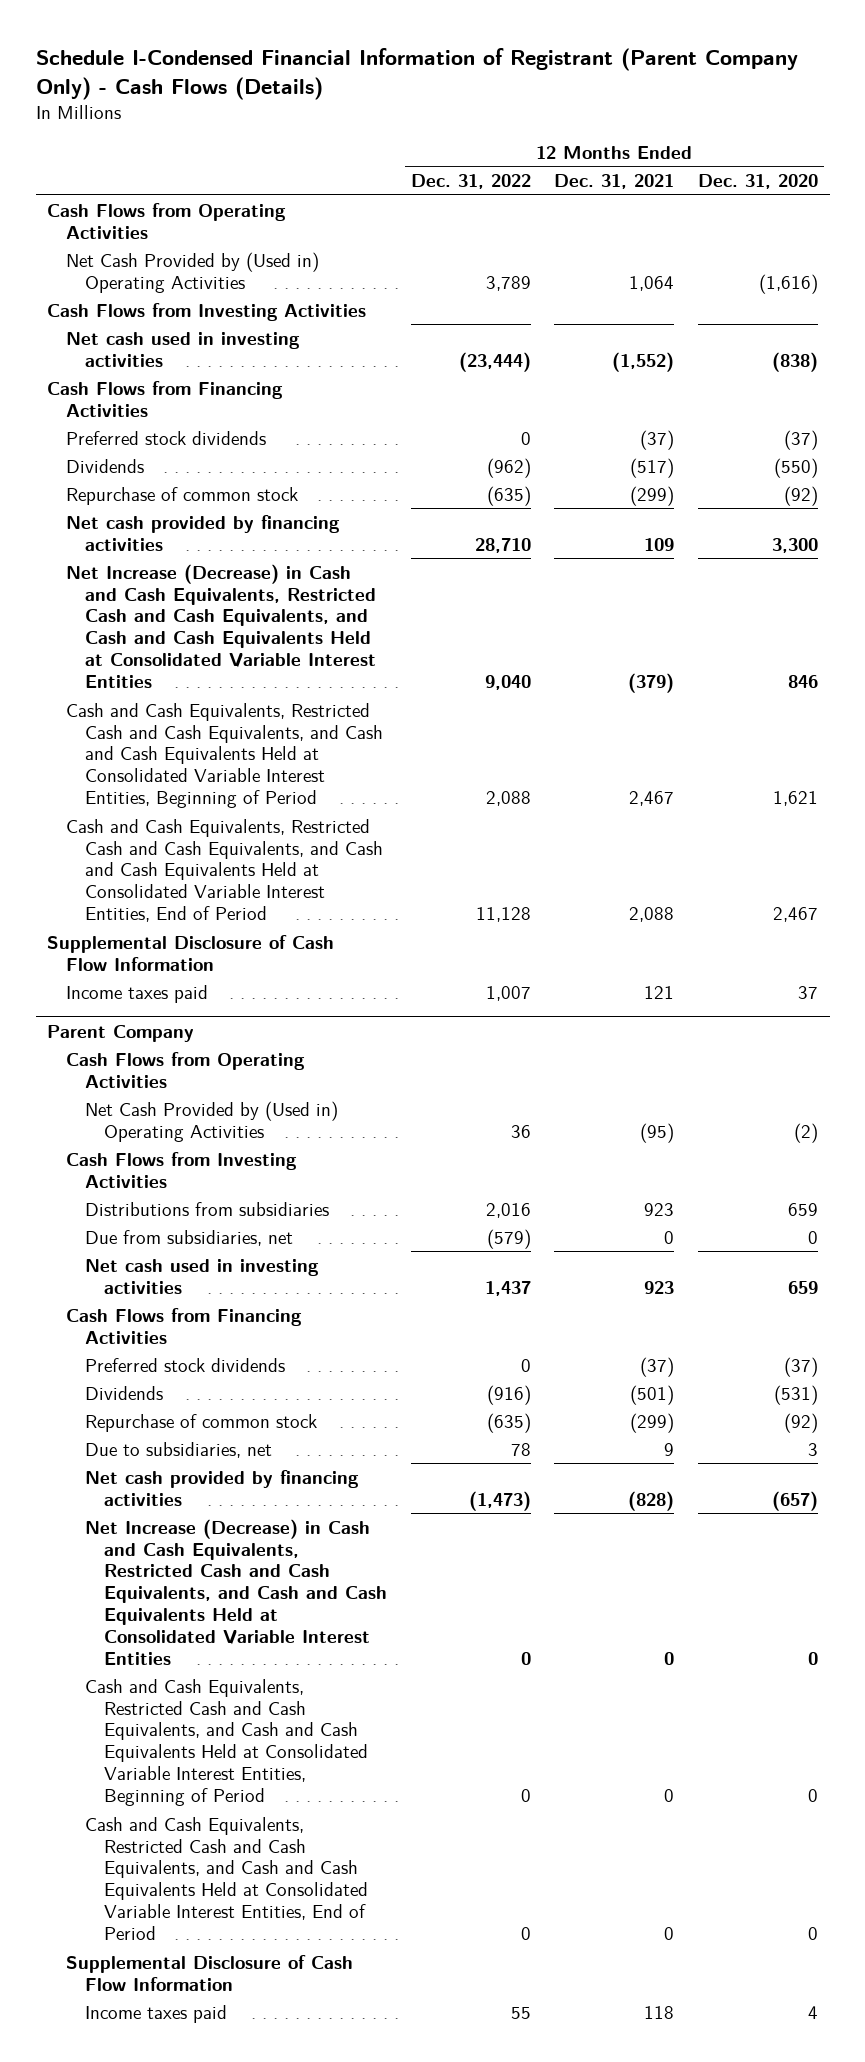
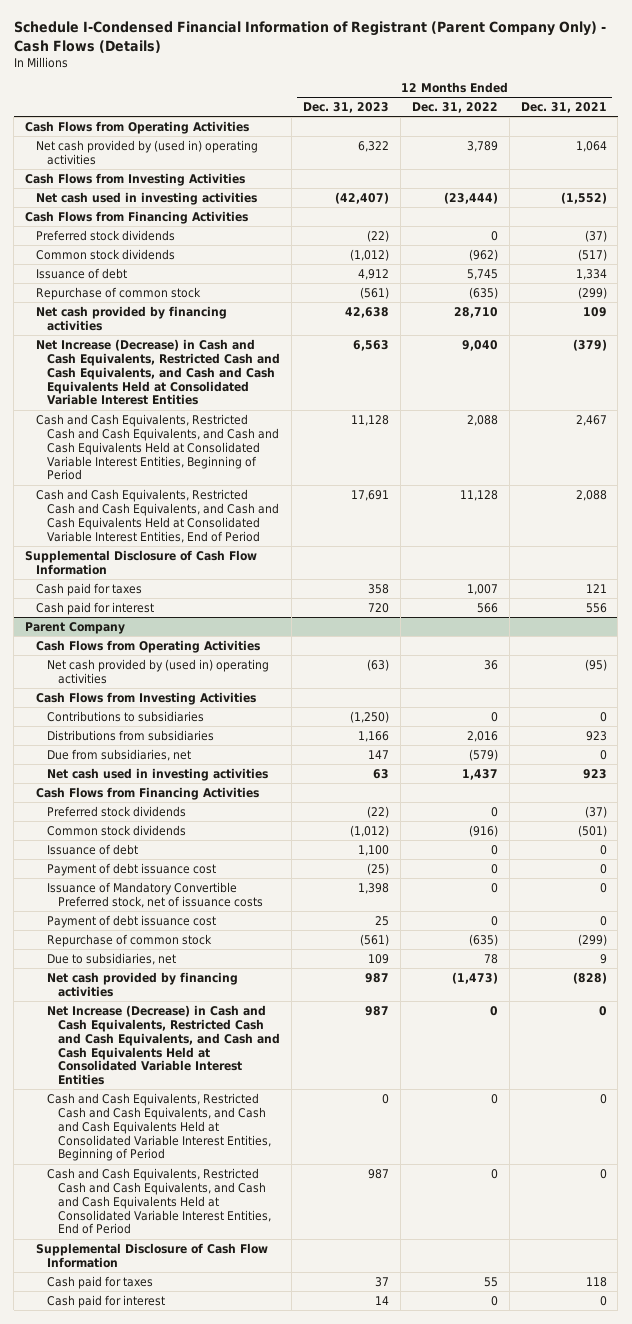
[697,174,818,190] Dec. 31, 2020 -> none
none -> [303,102,390,114] Dec. 31, 2023
[66,251,320,293] Net Cash Provided by (Used in) Operating Activities -> [36,139,259,165] Net cash provided by (used in) operating activities
[66,458,145,473] Dividends -> [36,248,176,260] Common stock dividends
none -> [36,267,128,279] Issuance of debt
[66,984,209,1003] Income taxes paid -> [36,582,143,596] Cash paid for taxes
none -> [36,601,155,615] Cash paid for interest
[85,1100,339,1142] Net Cash Provided by (Used in) Operating Activities -> [47,658,270,684] Net cash provided by (used in) operating activities
none -> [47,710,205,722] Contributions to subsidiaries
[85,1385,164,1400] Dividends -> [47,824,187,836] Common stock dividends
none -> [47,843,139,855] Issuance of debt
none -> [47,862,217,876] Payment of debt issuance cost
none -> [47,881,264,908] Issuance of Mandatory Convertible Preferred stock, net of issuance costs
none -> [47,914,217,928] Payment of debt issuance cost
[85,2004,228,2023] Income taxes paid -> [47,1275,154,1289] Cash paid for taxes
none -> [47,1294,166,1308] Cash paid for interest

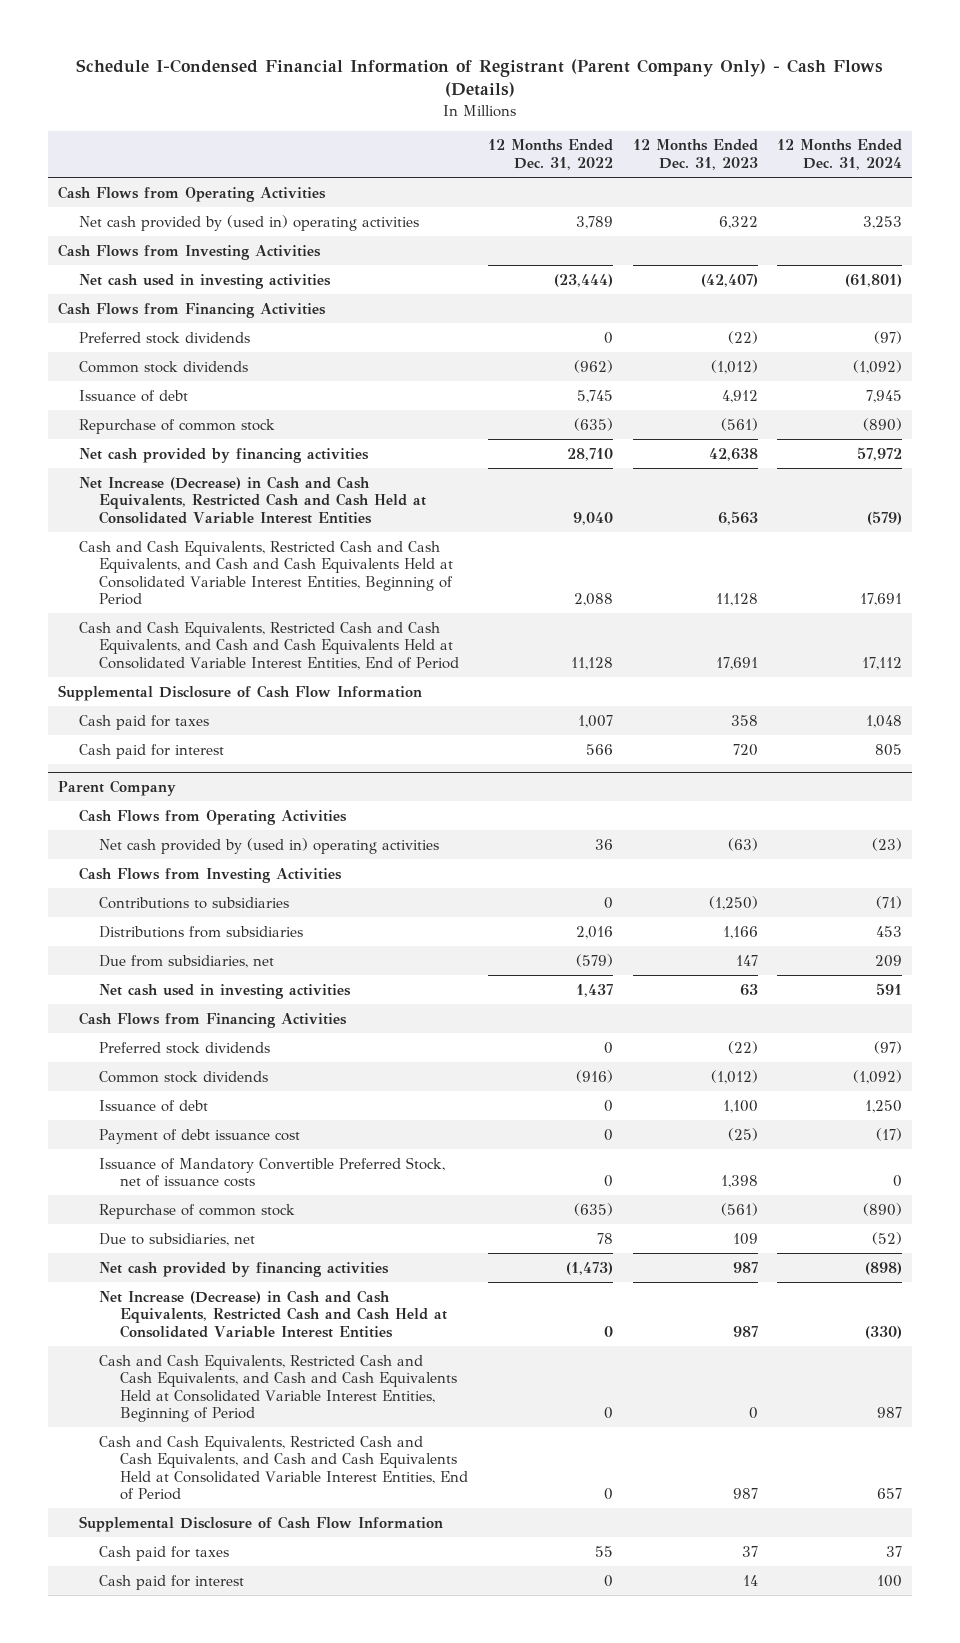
[520,102,607,114] Dec. 31, 2021 -> none
none -> [777,139,903,170] 12 Months Ended Dec. 31, 2024
[36,338,281,406] Net Increase (Decrease) in Cash and Cash Equivalents, Restricted Cash and Cash Equivalents, and Cash and Cash Equivalents Held at Consolidated Variable Interest Entities -> [78,475,427,524] Net Increase (Decrease) in Cash and Cash Equivalents, Restricted Cash and Cash Held at Consolidated Variable Interest Entities
[47,914,217,928] Payment of debt issuance cost -> none
[47,881,264,908] Issuance of Mandatory Convertible Preferred stock, net of issuance costs -> [99,1156,446,1188] Issuance of Mandatory Convertible Preferred Stock, net of issuance costs
[47,1004,281,1086] Net Increase (Decrease) in Cash and Cash Equivalents, Restricted Cash and Cash Equivalents, and Cash and Cash Equivalents Held at Consolidated Variable Interest Entities -> [99,1289,448,1338] Net Increase (Decrease) in Cash and Cash Equivalents, Restricted Cash and Cash Held at Consolidated Variable Interest Entities

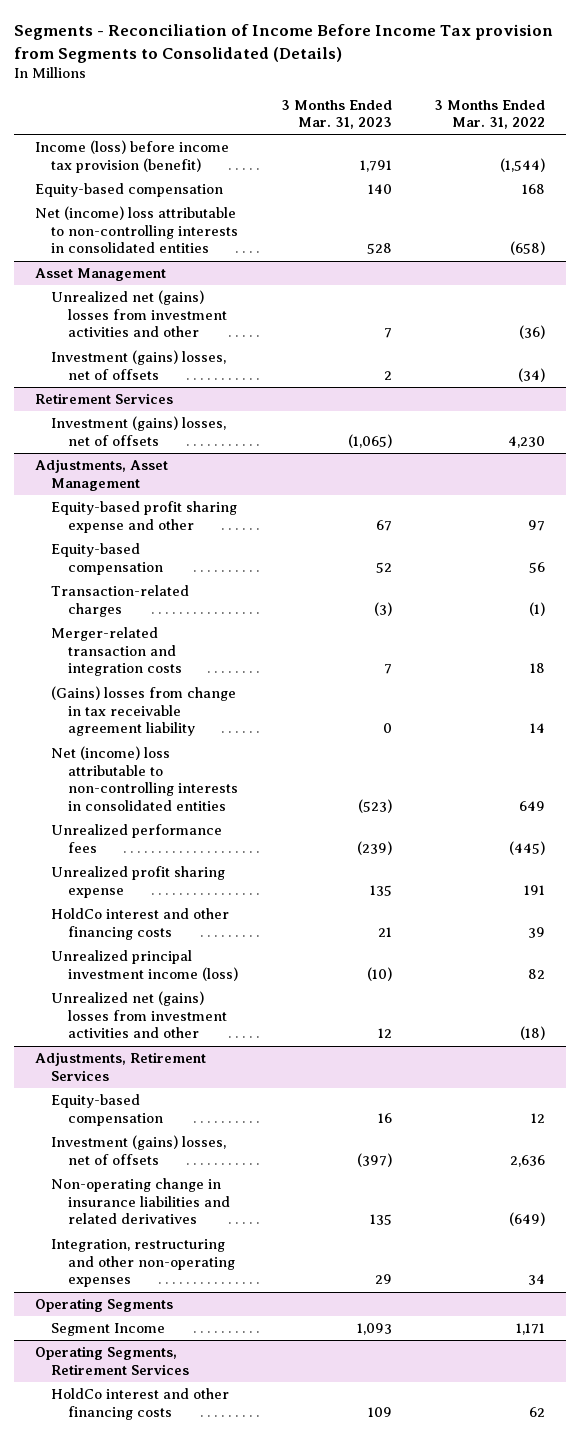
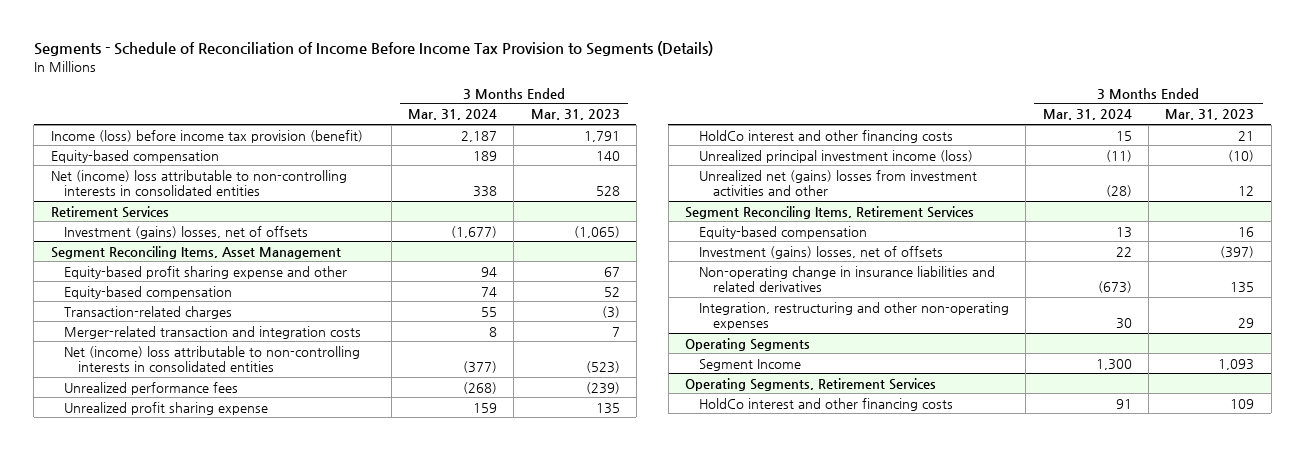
[13,24,553,63] Segments - Reconciliation of Income Before Income Tax provision from Segments to Consolidated (Details) -> [33,41,713,57] Segments - Schedule of Reconciliation of Income Before Income Tax Provision to Segments (Details)
[433,99,545,130] 3 Months Ended Mar. 31, 2022 -> none
none -> [407,109,497,121] Mar. 31, 2024
[34,268,166,282] Asset Management -> none
[51,290,227,338] Unrealized net (gains) losses from investment activities and other -> none
[51,350,227,380] Investment (gains) losses, net of offsets -> none
[34,459,168,491] Adjustments, Asset Management -> none
none -> [50,245,341,259] Segment Reconciling Items, Asset Management
[51,686,237,737] (Gains) losses from change in tax receivable agreement liability -> none
[34,1052,206,1081] Adjustments, Retirement Services -> none
none -> [685,205,975,219] Segment Reconciling Items, Retirement Services

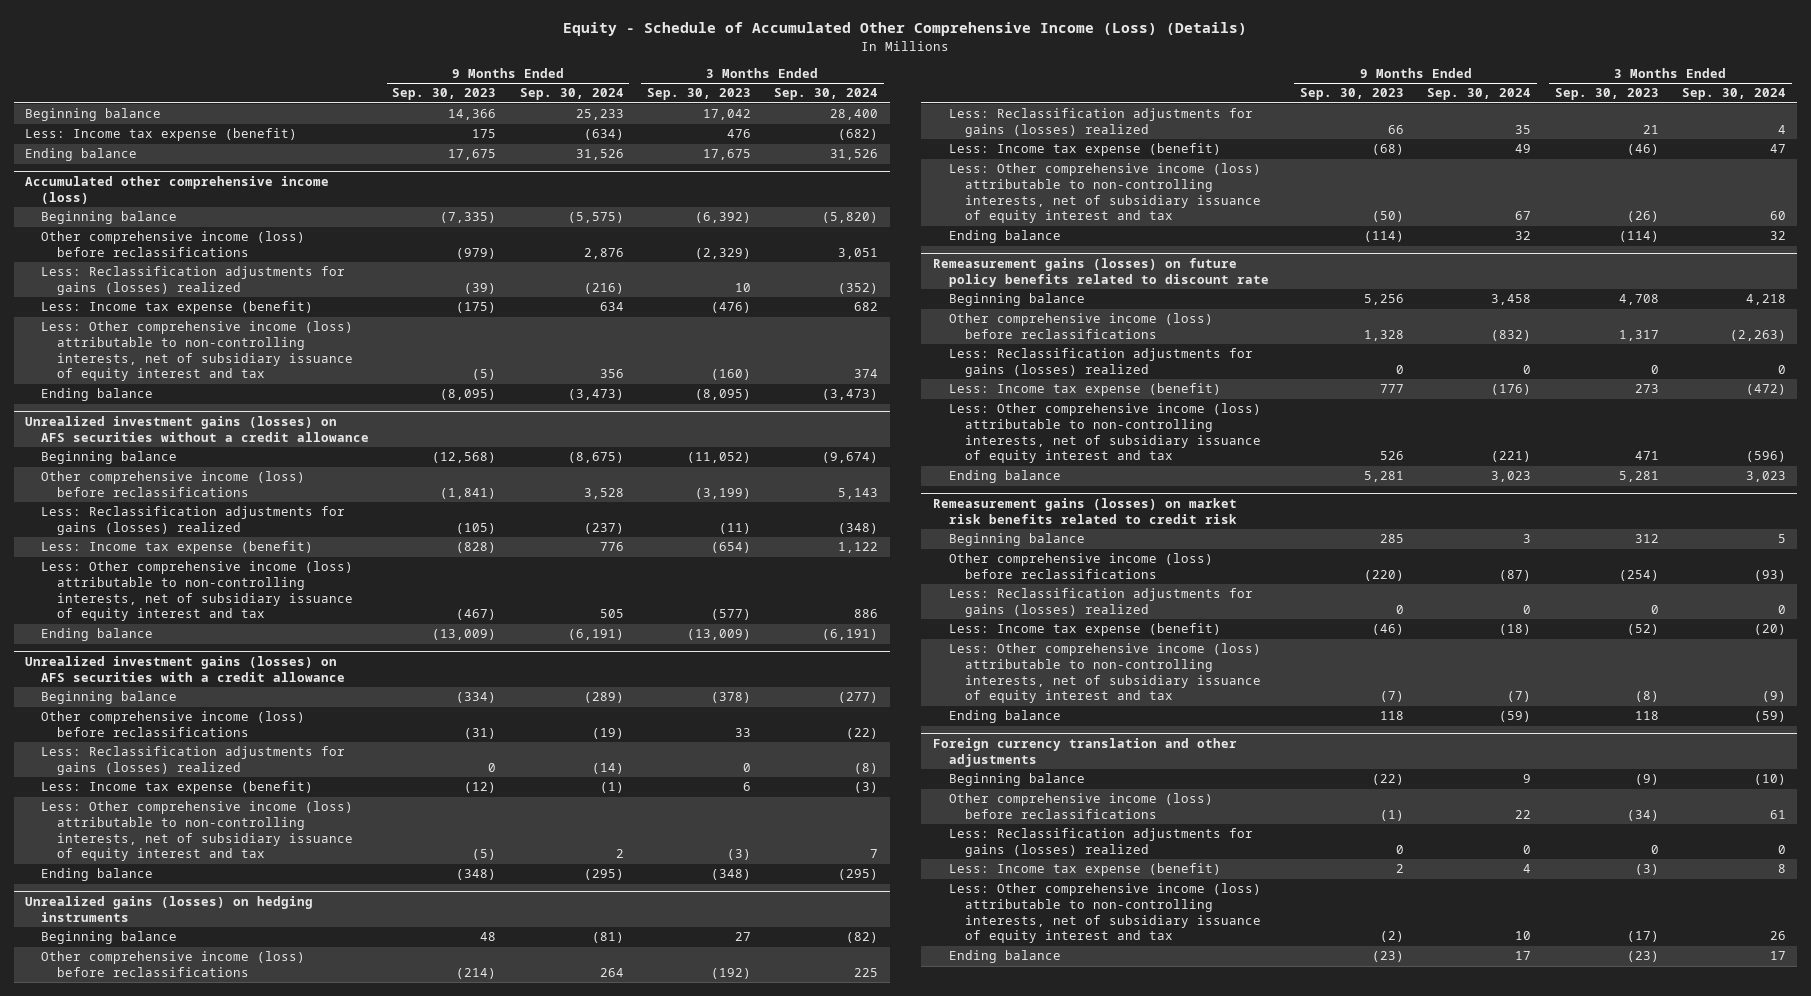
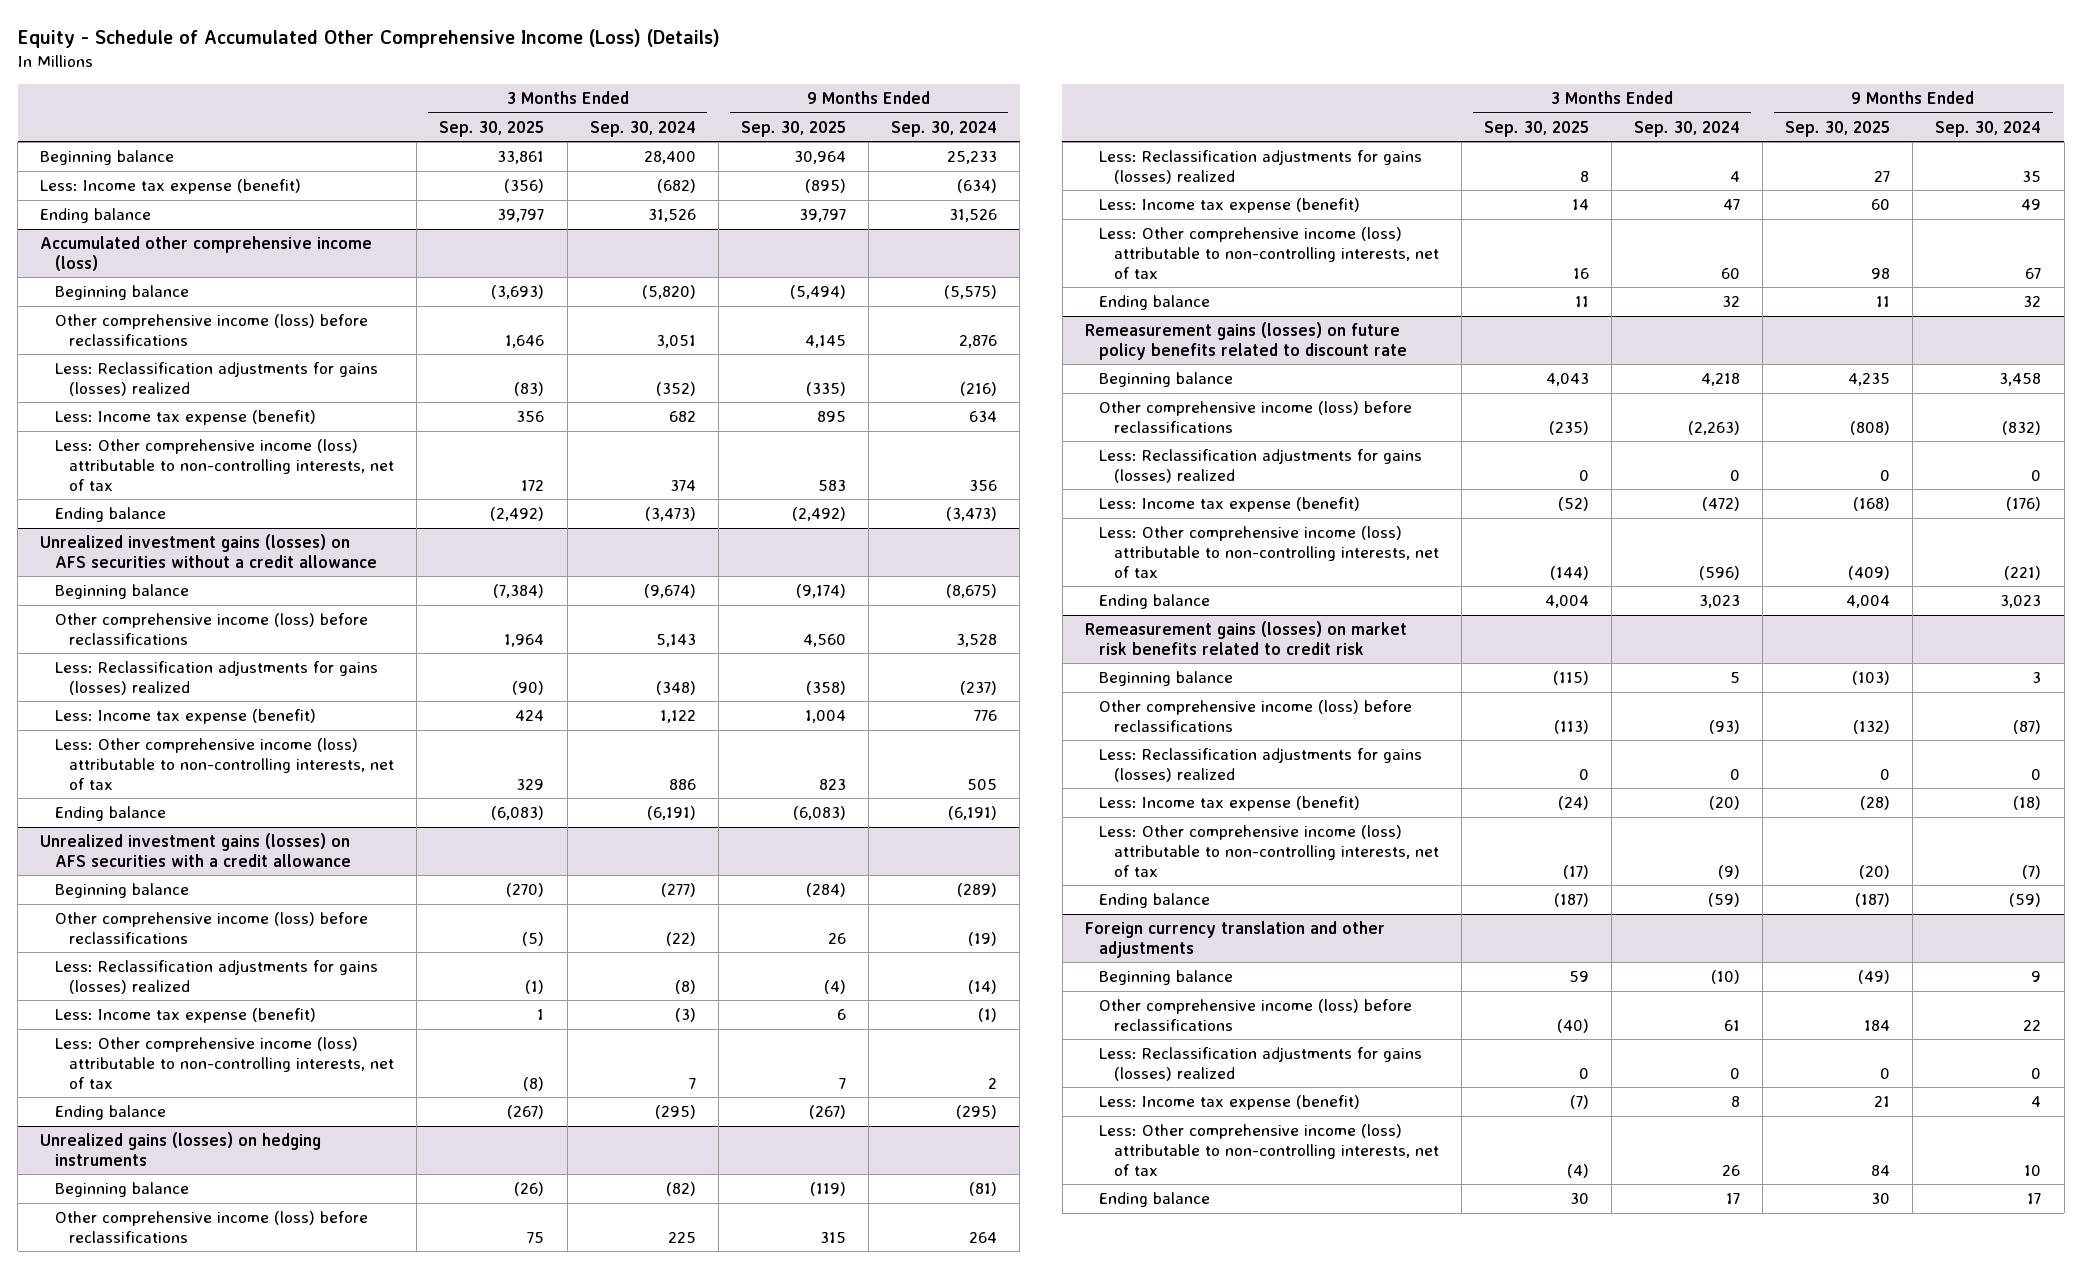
[392,88,497,101] Sep. 30, 2023 -> none
[646,88,751,101] Sep. 30, 2023 -> none
none -> [439,120,545,137] Sep. 30, 2025
none -> [740,120,846,137] Sep. 30, 2025
[41,321,354,382] Less: Other comprehensive income (loss) attributable to non-controlling interests, net of subsidiary issuance of equity interest and tax -> [54,439,395,491] Less: Other comprehensive income (loss) attributable to non-controlling interests, net of tax
[41,561,354,622] Less: Other comprehensive income (loss) attributable to non-controlling interests, net of subsidiary issuance of equity interest and tax -> [54,738,395,790] Less: Other comprehensive income (loss) attributable to non-controlling interests, net of tax
[41,801,354,862] Less: Other comprehensive income (loss) attributable to non-controlling interests, net of subsidiary issuance of equity interest and tax -> [54,1037,395,1089] Less: Other comprehensive income (loss) attributable to non-controlling interests, net of tax
[949,163,1262,224] Less: Other comprehensive income (loss) attributable to non-controlling interests, net of subsidiary issuance of equity interest and tax -> [1099,227,1439,279] Less: Other comprehensive income (loss) attributable to non-controlling interests, net of tax
[949,403,1262,464] Less: Other comprehensive income (loss) attributable to non-controlling interests, net of subsidiary issuance of equity interest and tax -> [1099,526,1439,578] Less: Other comprehensive income (loss) attributable to non-controlling interests, net of tax
[949,643,1262,704] Less: Other comprehensive income (loss) attributable to non-controlling interests, net of subsidiary issuance of equity interest and tax -> [1099,825,1439,877] Less: Other comprehensive income (loss) attributable to non-controlling interests, net of tax
[949,883,1262,944] Less: Other comprehensive income (loss) attributable to non-controlling interests, net of subsidiary issuance of equity interest and tax -> [1099,1124,1439,1176] Less: Other comprehensive income (loss) attributable to non-controlling interests, net of tax

